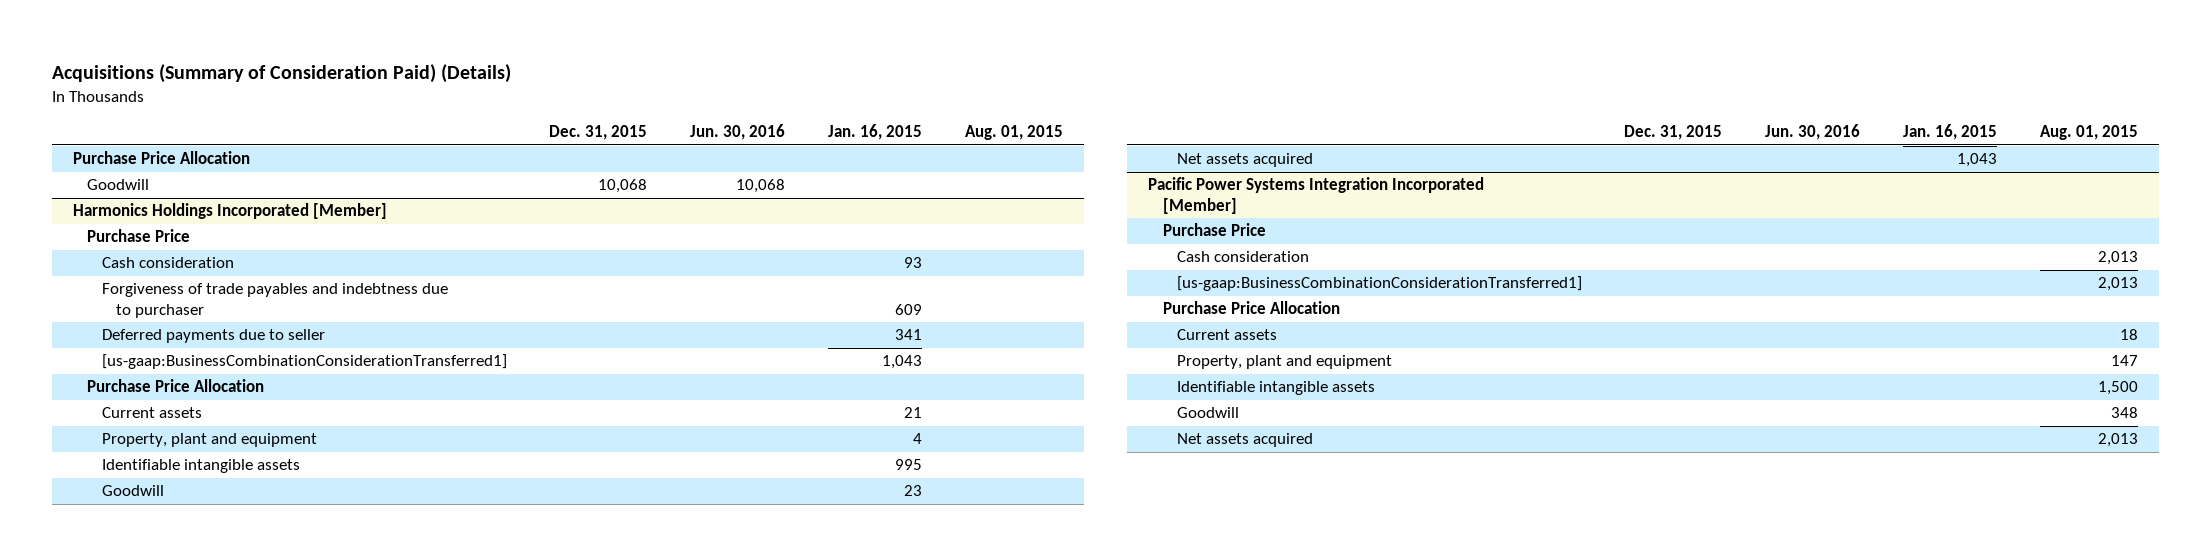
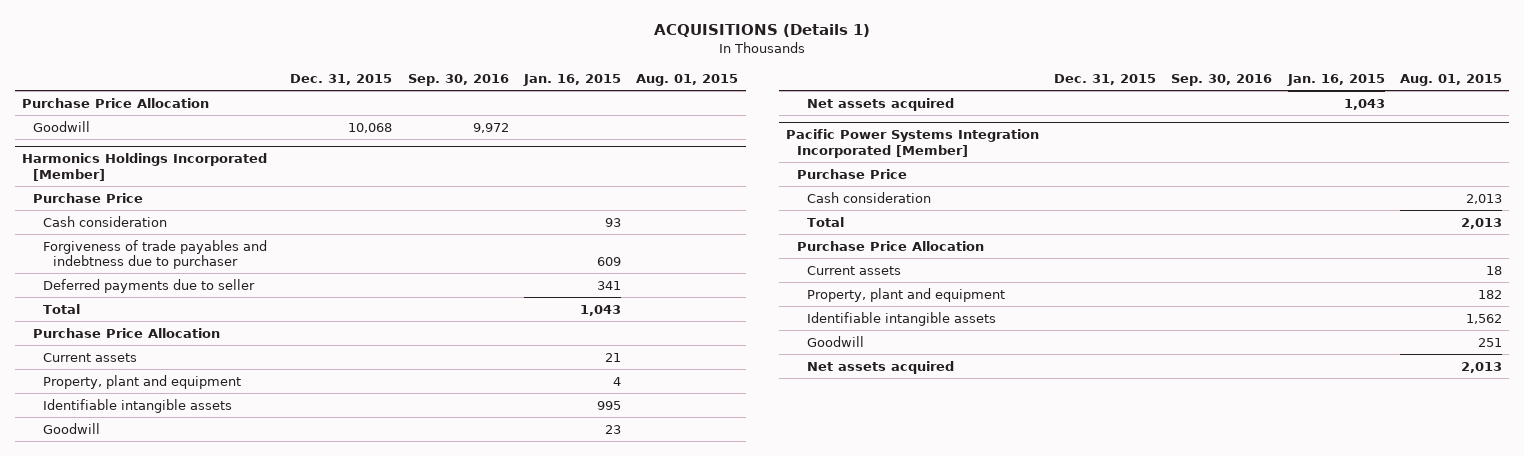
[51,63,511,83] Acquisitions (Summary of Consideration Paid) (Details) -> [654,24,871,38] ACQUISITIONS (Details 1)
[690,124,786,141] Jun. 30, 2016 -> none
none -> [407,74,509,87] Sep. 30, 2016
[101,354,507,370] [us-gaap:BusinessCombinationConsiderationTransferred1] -> [43,303,81,314] Total
[1176,276,1582,292] [us-gaap:BusinessCombinationConsiderationTransferred1] -> [806,216,844,227] Total
[2110,355,2138,367] 147 -> [1477,289,1502,299] 182
[2097,381,2138,396] 1,500 -> [1465,313,1502,324] 1,562
[2110,407,2138,419] 348 -> [1477,337,1502,347] 251

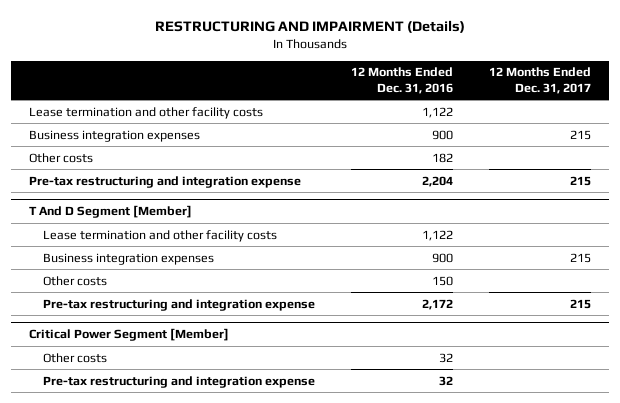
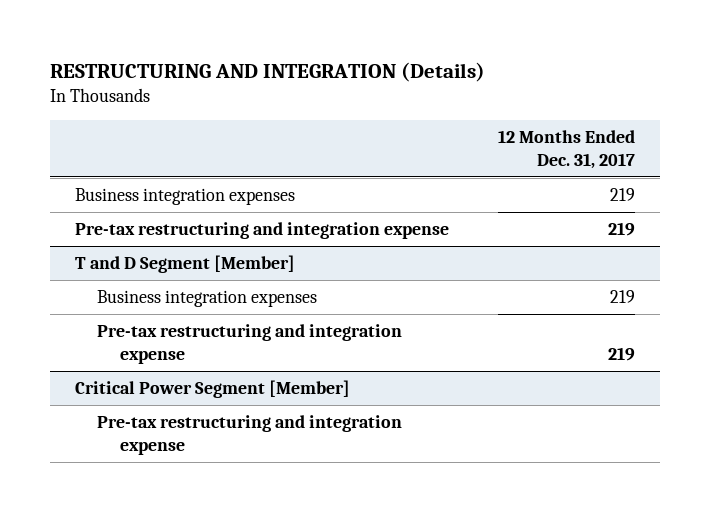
[155,19,466,33] RESTRUCTURING AND IMPAIRMENT (Details) -> [50,62,486,83] RESTRUCTURING AND INTEGRATION (Details)
[350,67,453,95] 12 Months Ended Dec. 31, 2016 -> none
[29,106,264,119] Lease termination and other facility costs -> none
[29,152,94,163] Other costs -> none
[42,229,277,242] Lease termination and other facility costs -> none
[42,275,107,286] Other costs -> none
[570,129,592,140] 215 -> [610,188,636,202] 219
[570,175,592,186] 215 -> [608,222,636,237] 219
[29,205,193,219] T And D Segment [Member] -> [74,255,295,274] T and D Segment [Member]
[570,252,592,263] 215 -> [610,290,636,304] 219
[570,298,592,309] 215 -> [608,346,636,361] 219
[42,352,107,363] Other costs -> none

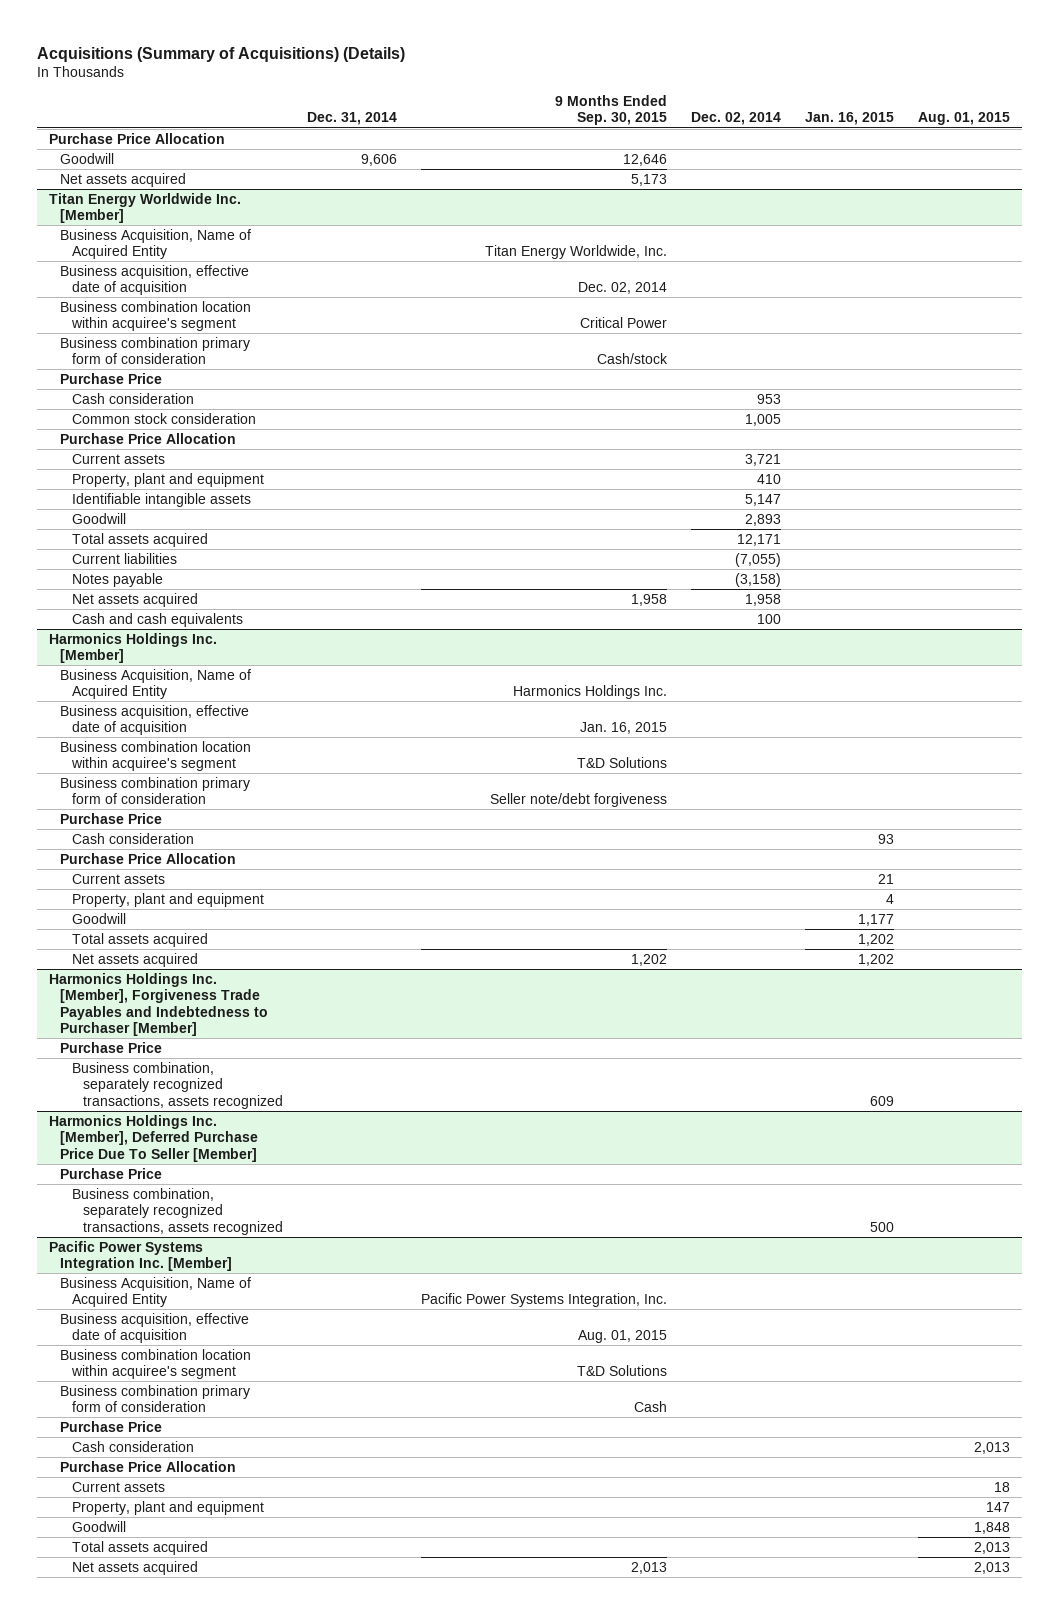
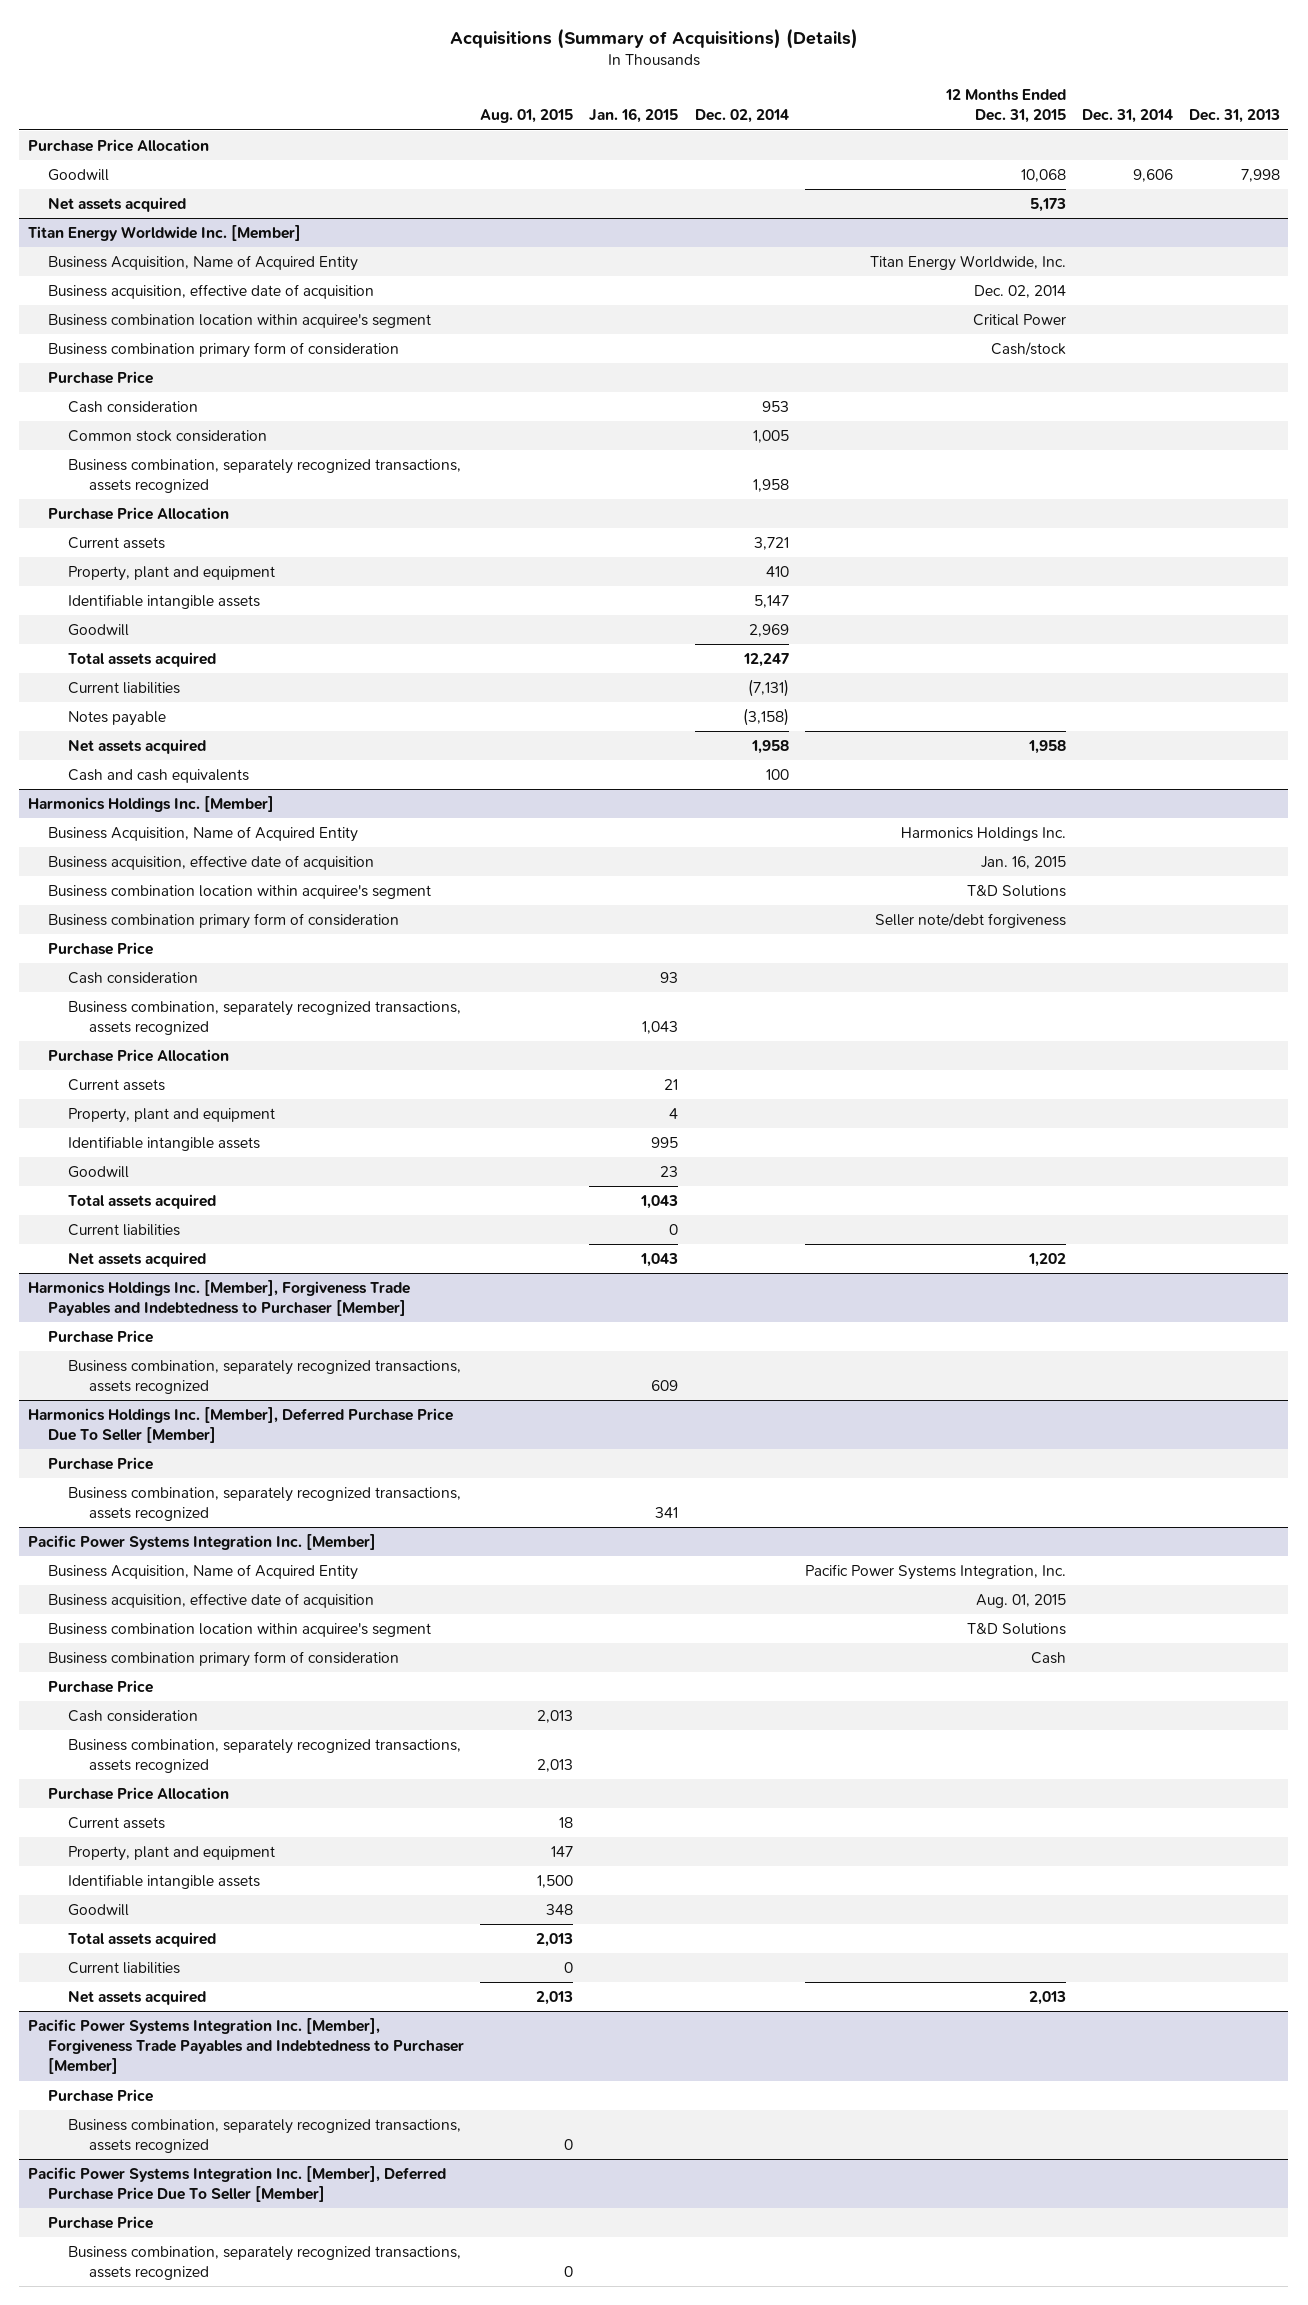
[555,95,668,126] 9 Months Ended Sep. 30, 2015 -> none
none -> [944,89,1066,124] 12 Months Ended Dec. 31, 2015
none -> [1189,109,1281,124] Dec. 31, 2013
none -> [68,458,462,494] Business combination, separately recognized transactions, assets recognized
[745,513,782,526] 2,893 -> [748,623,789,637] 2,969
[737,533,782,546] 12,171 -> [742,652,789,667] 12,247
[735,552,782,567] (7,055) -> [747,678,789,697] (7,131)
none -> [68,1000,462,1036] Business combination, separately recognized transactions, assets recognized
none -> [68,1135,261,1151] Identifiable intangible assets
[858,913,895,926] 1,177 -> [660,1165,679,1177] 23
[858,933,895,946] 1,202 -> [640,1194,679,1209] 1,043
none -> [68,1223,181,1236] Current liabilities
[858,953,895,966] 1,202 -> [640,1252,679,1267] 1,043
[870,1221,895,1232] 500 -> [655,1507,679,1519] 341
none -> [68,1738,462,1774] Business combination, separately recognized transactions, assets recognized
none -> [68,1873,261,1889] Identifiable intangible assets
[974,1521,1011,1534] 1,848 -> [546,1903,574,1915] 348
none -> [68,1961,181,1974] Current liabilities
none -> [27,2017,464,2075] Pacific Power Systems Integration Inc. [Member], Forgiveness Trade Payables and Indebtedness to Purchaser [Member]
none -> [47,2088,153,2102] Purchase Price
none -> [68,2118,462,2154] Business combination, separately recognized transactions, assets recognized
none -> [27,2165,446,2203] Pacific Power Systems Integration Inc. [Member], Deferred Purchase Price Due To Seller [Member]
none -> [47,2215,153,2229] Purchase Price
none -> [68,2245,462,2281] Business combination, separately recognized transactions, assets recognized

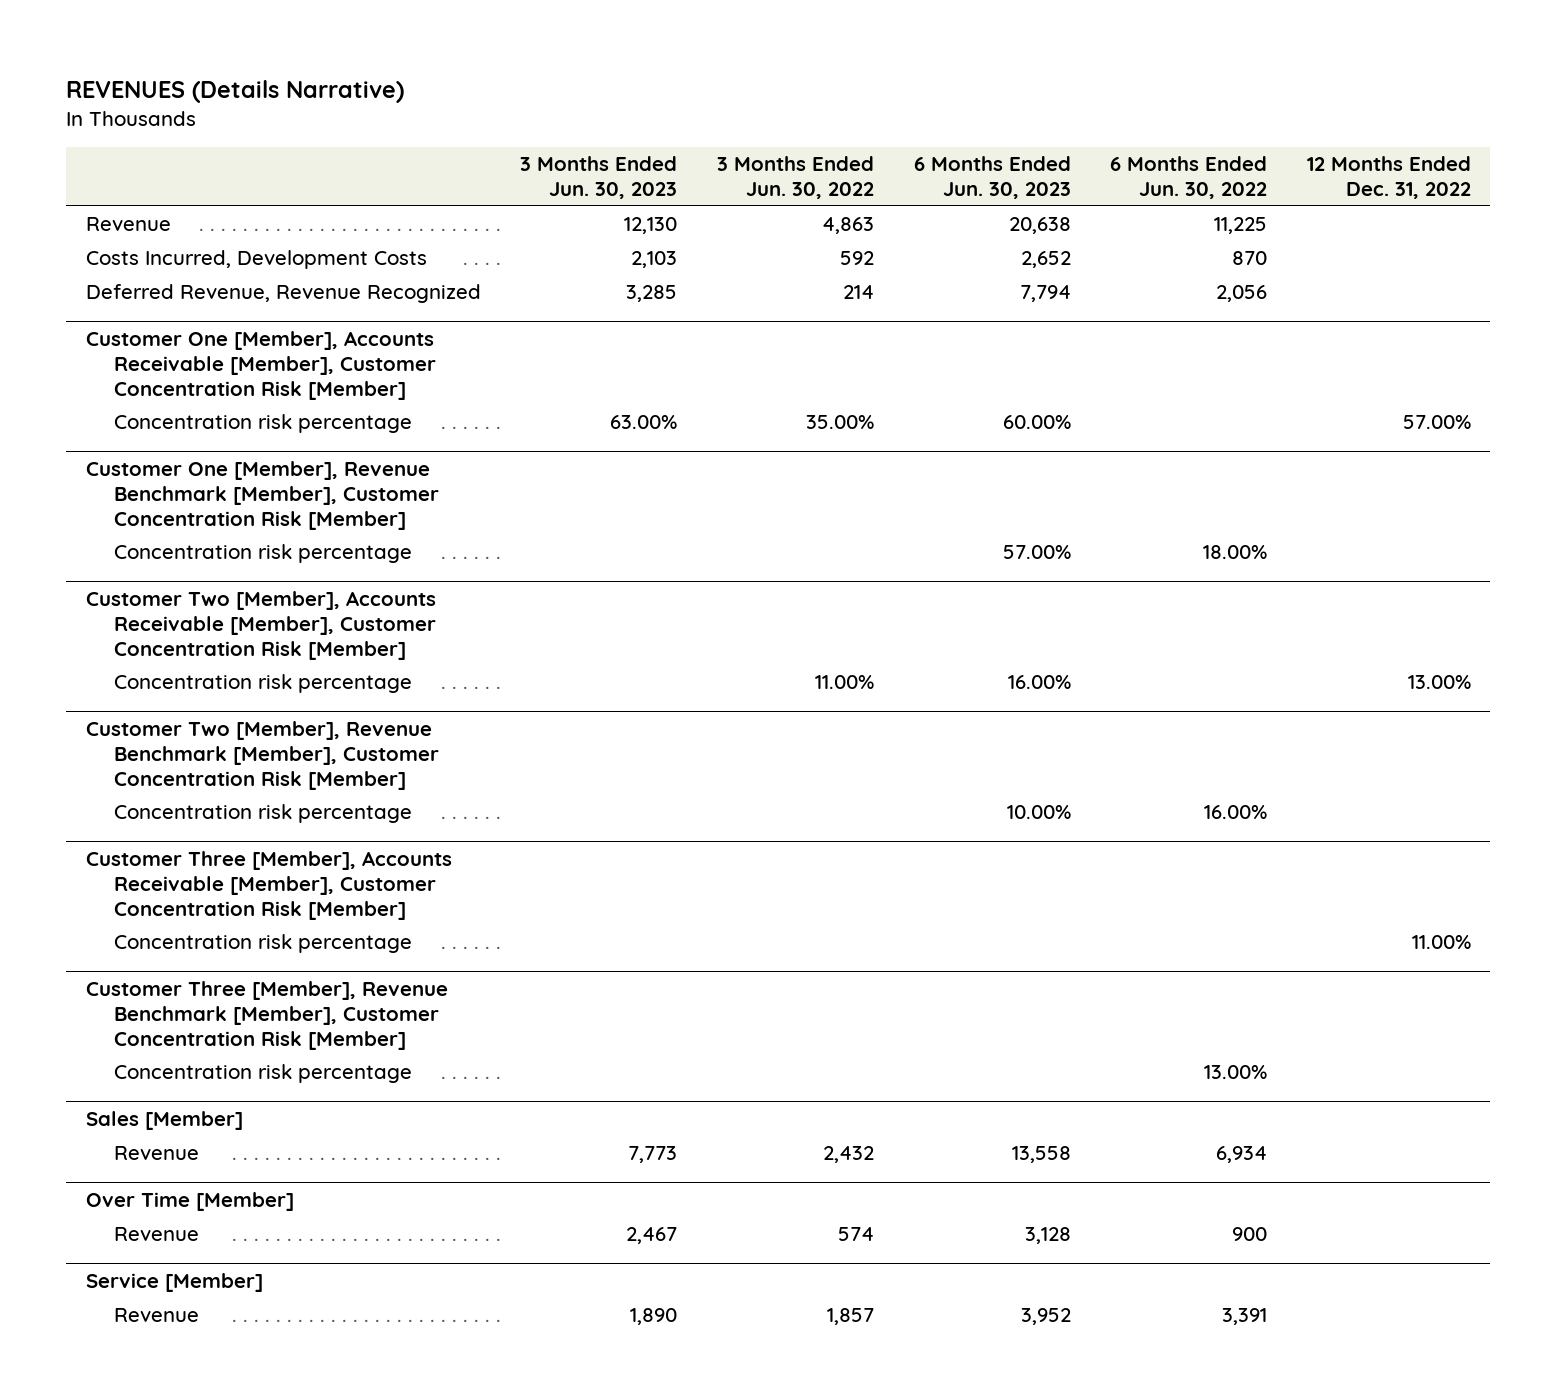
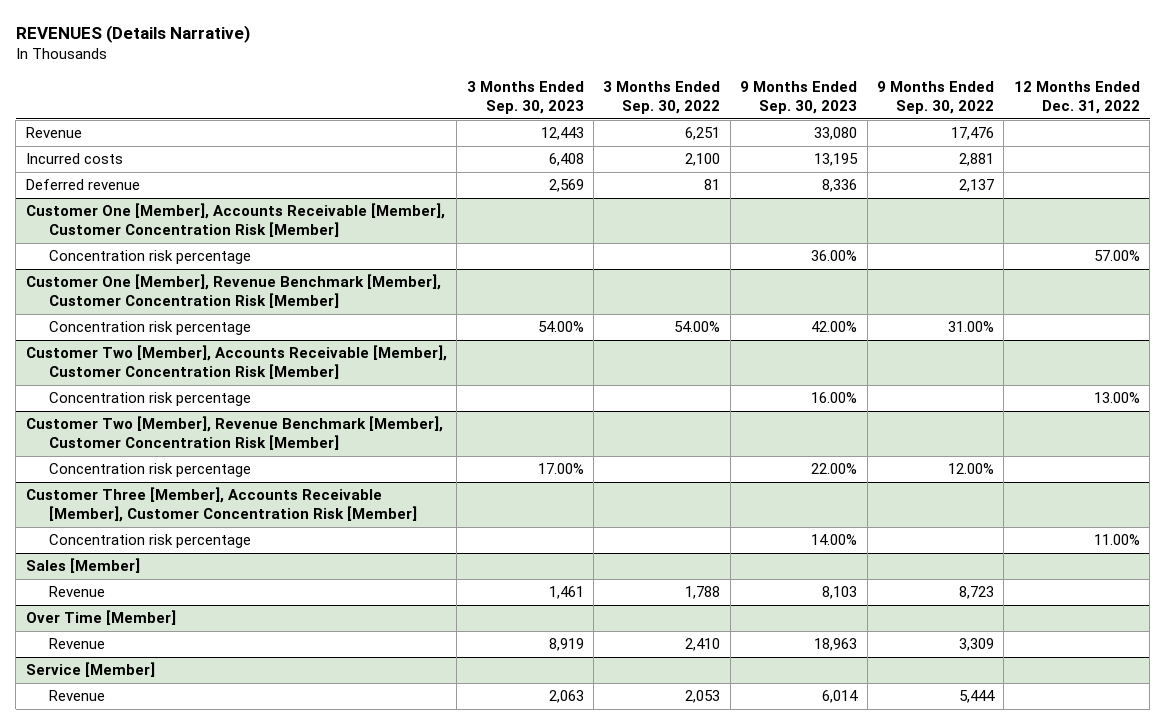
[520,156,678,199] 3 Months Ended Jun. 30, 2023 -> none
[717,156,875,199] 3 Months Ended Jun. 30, 2022 -> none
[913,156,1071,199] 6 Months Ended Jun. 30, 2023 -> none
[1110,156,1268,199] 6 Months Ended Jun. 30, 2022 -> none
none -> [466,81,584,115] 3 Months Ended Sep. 30, 2023
none -> [603,81,721,115] 3 Months Ended Sep. 30, 2022
none -> [740,81,858,115] 9 Months Ended Sep. 30, 2023
none -> [877,81,995,115] 9 Months Ended Sep. 30, 2022
[85,250,427,270] Costs Incurred, Development Costs -> [25,153,123,165] Incurred costs
[85,284,481,304] Deferred Revenue, Revenue Recognized -> [25,179,140,191] Deferred revenue
[85,980,448,1050] Customer Three [Member], Revenue Benchmark [Member], Customer Concentration Risk [Member] -> none
[114,1064,413,1084] Concentration risk percentage -> none

